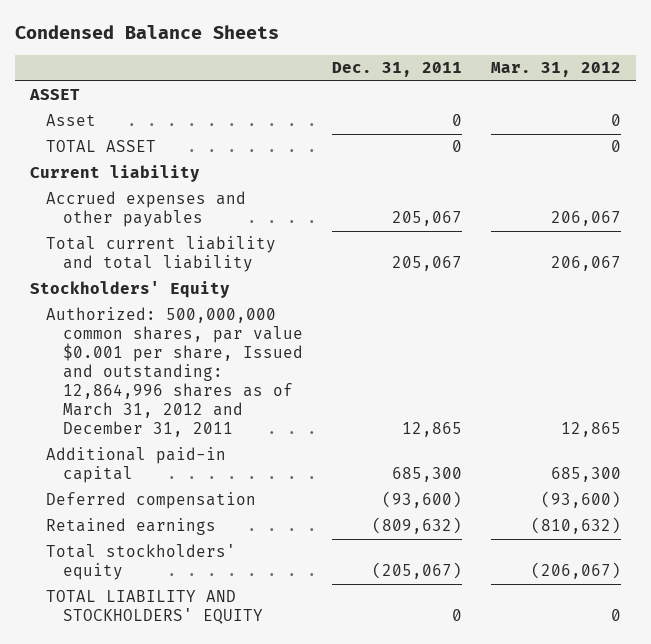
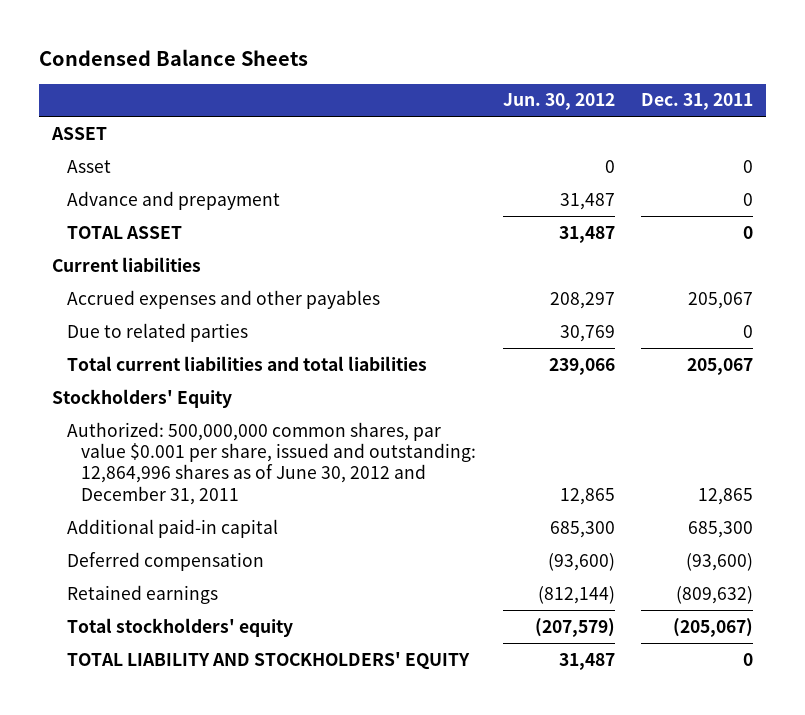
[491,62,622,78] Mar. 31, 2012 -> none
none -> [502,93,615,111] Jun. 30, 2012
none -> [66,190,280,210] Advance and prepayment
[29,165,200,183] Current liability -> [52,256,202,272] Current liabilities
none -> [66,322,248,342] Due to related parties
[46,236,277,273] Total current liability and total liability -> [66,355,427,371] Total current liabilities and total liabilities
[46,307,303,438] Authorized: 500,000,000 common shares, par value $0.001 per share, Issued and outstanding: 12,864,996 shares as of March 31, 2012 and December 31, 2011 -> [66,421,477,505] Authorized: 500,000,000 common shares, par value $0.001 per share, issued and outstanding: 12,864,996 shares as of June 30, 2012 and December 31, 2011

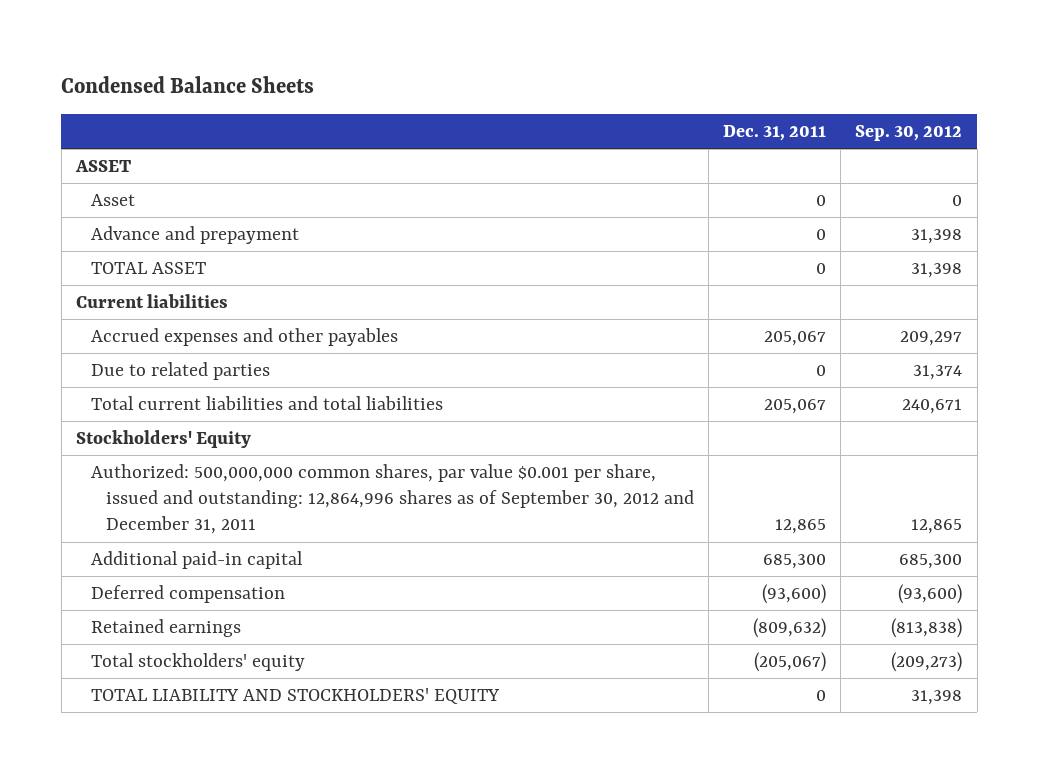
[502,93,615,111] Jun. 30, 2012 -> none
none -> [855,125,963,142] Sep. 30, 2012
[66,421,477,505] Authorized: 500,000,000 common shares, par value $0.001 per share, issued and outstanding: 12,864,996 shares as of June 30, 2012 and December 31, 2011 -> [90,463,694,535] Authorized: 500,000,000 common shares, par value $0.001 per share, issued and outstanding: 12,864,996 shares as of September 30, 2012 and December 31, 2011

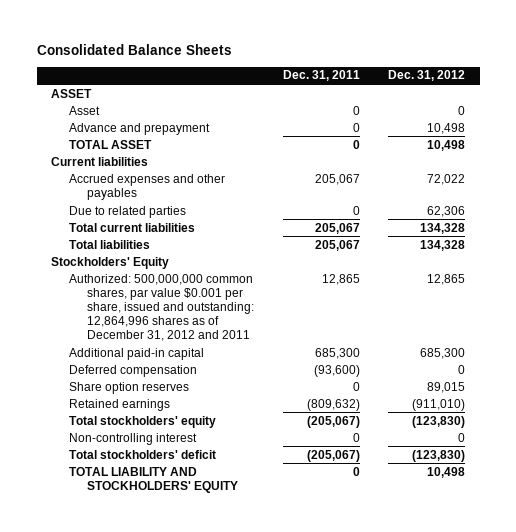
[61,76,315,94] Condensed Balance Sheets -> [36,43,232,55] Consolidated Balance Sheets
[855,125,963,142] Sep. 30, 2012 -> none
none -> [388,70,466,82] Dec. 31, 2012
[90,395,443,410] Total current liabilities and total liabilities -> [68,222,195,232] Total current liabilities
none -> [68,239,150,249] Total liabilities
[90,463,694,535] Authorized: 500,000,000 common shares, par value $0.001 per share, issued and outstanding: 12,864,996 shares as of September 30, 2012 and December 31, 2011 -> [68,273,254,342] Authorized: 500,000,000 common shares, par value $0.001 per share, issued and outstanding: 12,864,996 shares as of December 31, 2012 and 2011
none -> [68,381,189,394] Share option reserves
none -> [68,432,197,445] Non-controlling interest
none -> [68,449,216,459] Total stockholders' deficit

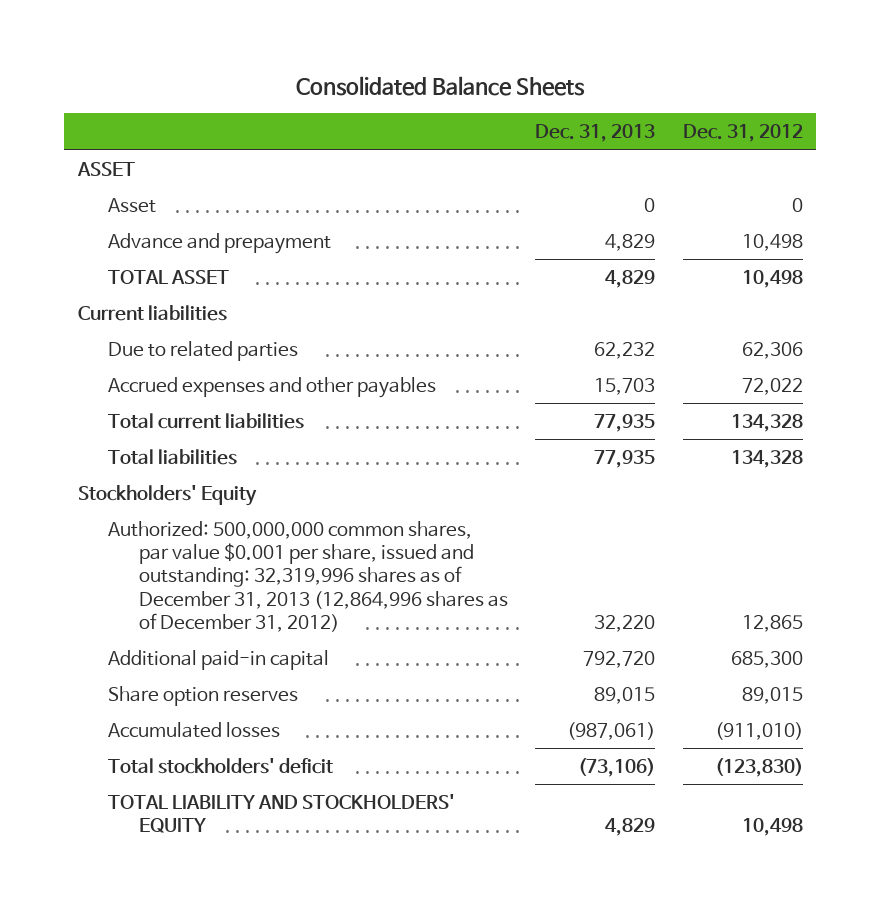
[282,70,360,82] Dec. 31, 2011 -> none
none -> [535,124,656,143] Dec. 31, 2013
[68,173,225,200] Accrued expenses and other payables -> [108,377,437,399] Accrued expenses and other payables
[68,273,254,342] Authorized: 500,000,000 common shares, par value $0.001 per share, issued and outstanding: 12,864,996 shares as of December 31, 2012 and 2011 -> [108,521,508,632] Authorized: 500,000,000 common shares, par value $0.001 per share, issued and outstanding: 32,319,996 shares as of December 31, 2013 (12,864,996 shares as of December 31, 2012)
[68,364,197,377] Deferred compensation -> none
[68,415,216,428] Total stockholders' equity -> none
[68,432,197,445] Non-controlling interest -> none
[68,398,170,411] Retained earnings -> [108,722,281,739] Accumulated losses

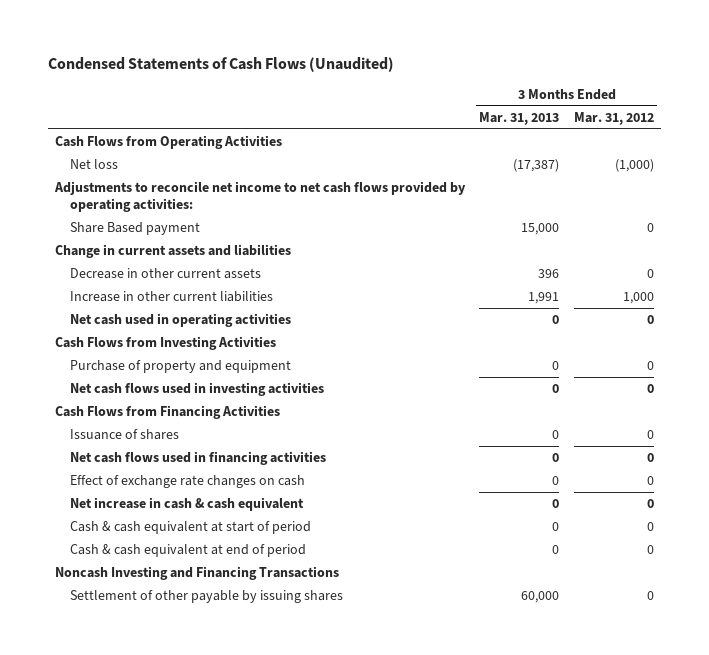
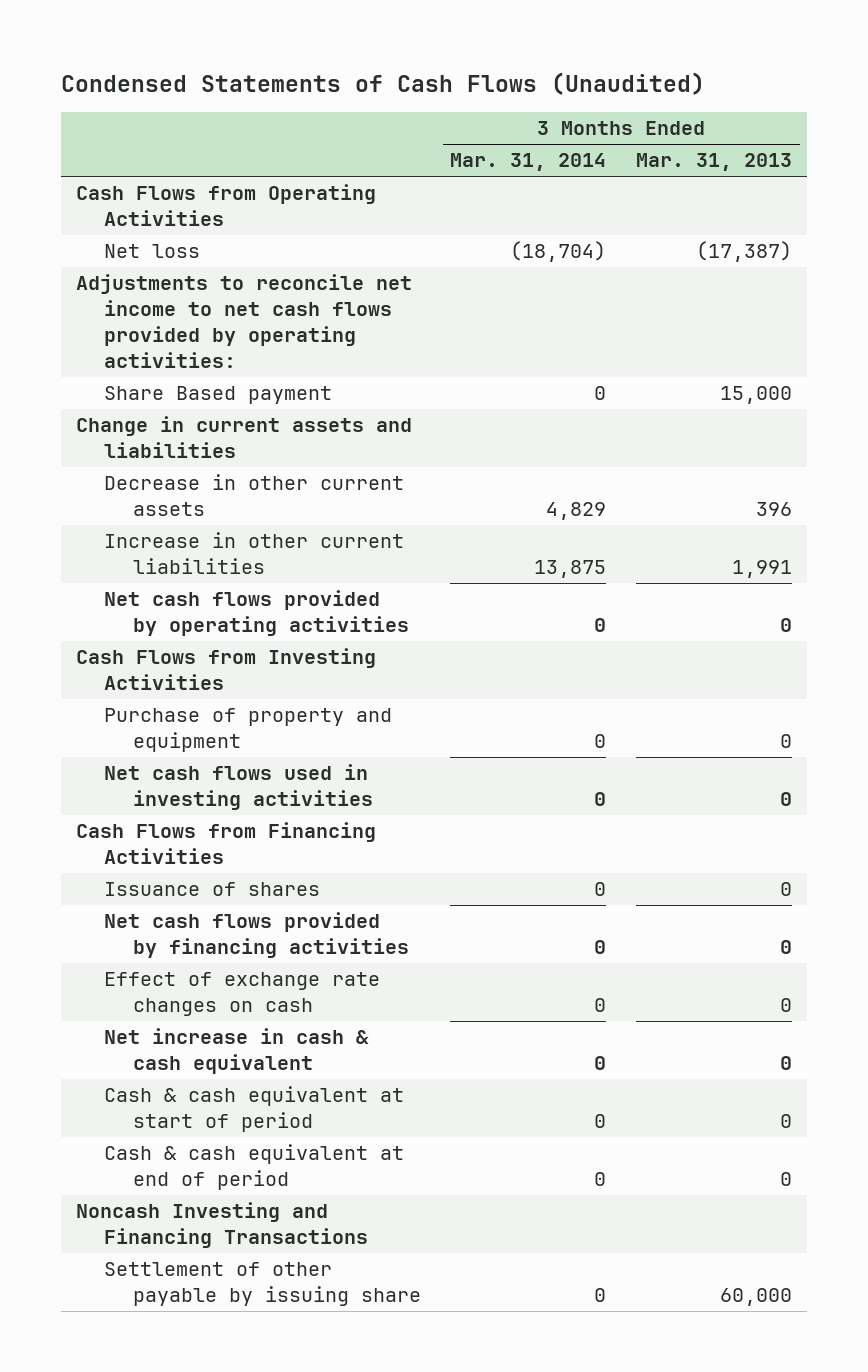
[573,111,654,125] Mar. 31, 2012 -> none
none -> [450,153,607,172] Mar. 31, 2014
[69,312,291,327] Net cash used in operating activities -> [104,590,409,637] Net cash flows provided by operating activities
[69,450,326,465] Net cash flows used in financing activities -> [104,912,409,959] Net cash flows provided by financing activities
[69,589,343,603] Settlement of other payable by issuing shares -> [104,1262,421,1307] Settlement of other payable by issuing share

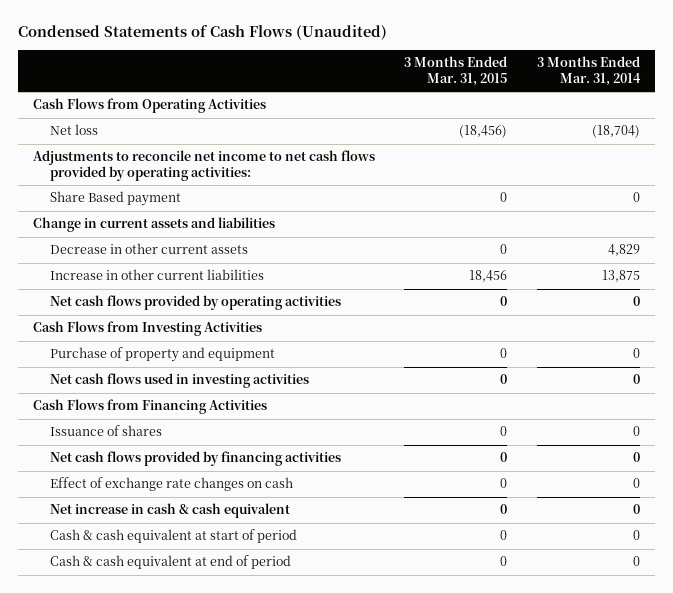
[636,153,793,172] Mar. 31, 2013 -> none
none -> [404,56,508,87] 3 Months Ended Mar. 31, 2015
[76,1202,369,1249] Noncash Investing and Financing Transactions -> none
[104,1262,421,1307] Settlement of other payable by issuing share -> none

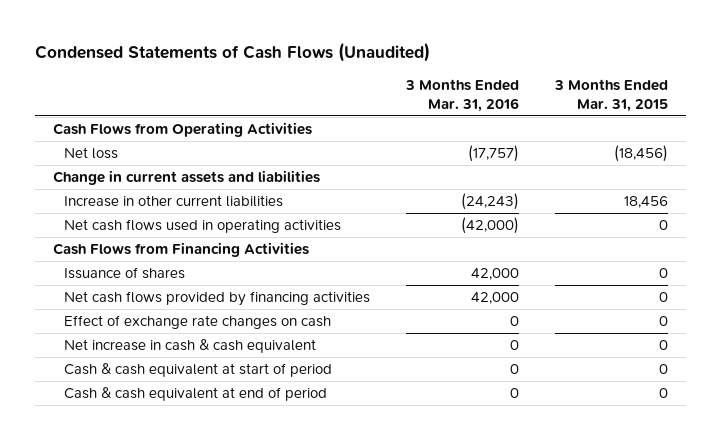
[537,56,642,87] 3 Months Ended Mar. 31, 2014 -> none
none -> [404,78,519,112] 3 Months Ended Mar. 31, 2016
[32,150,375,182] Adjustments to reconcile net income to net cash flows provided by operating activities: -> none
[50,191,182,207] Share Based payment -> none
[50,243,249,255] Decrease in other current assets -> none
[32,321,262,337] Cash Flows from Investing Activities -> none
[50,347,276,363] Purchase of property and equipment -> none
[50,373,310,389] Net cash flows used in investing activities -> none
[50,295,342,311] Net cash flows provided by operating activities -> [63,218,341,233] Net cash flows used in operating activities

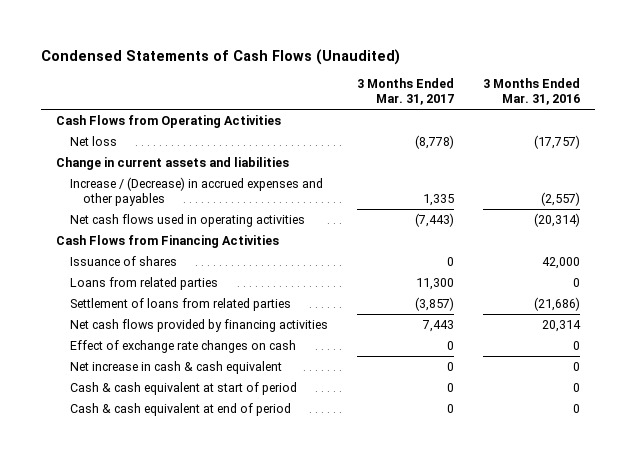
[553,78,668,112] 3 Months Ended Mar. 31, 2015 -> none
none -> [356,78,454,106] 3 Months Ended Mar. 31, 2017
[63,194,283,207] Increase in other current liabilities -> none
none -> [69,176,323,206] Increase / (Decrease) in accrued expenses and other payables
[460,216,519,234] (42,000) -> [534,212,581,227] (20,314)
none -> [69,276,218,290] Loans from related parties
none -> [69,297,291,311] Settlement of loans from related parties
[470,291,519,304] 42,000 -> [542,319,582,332] 20,314

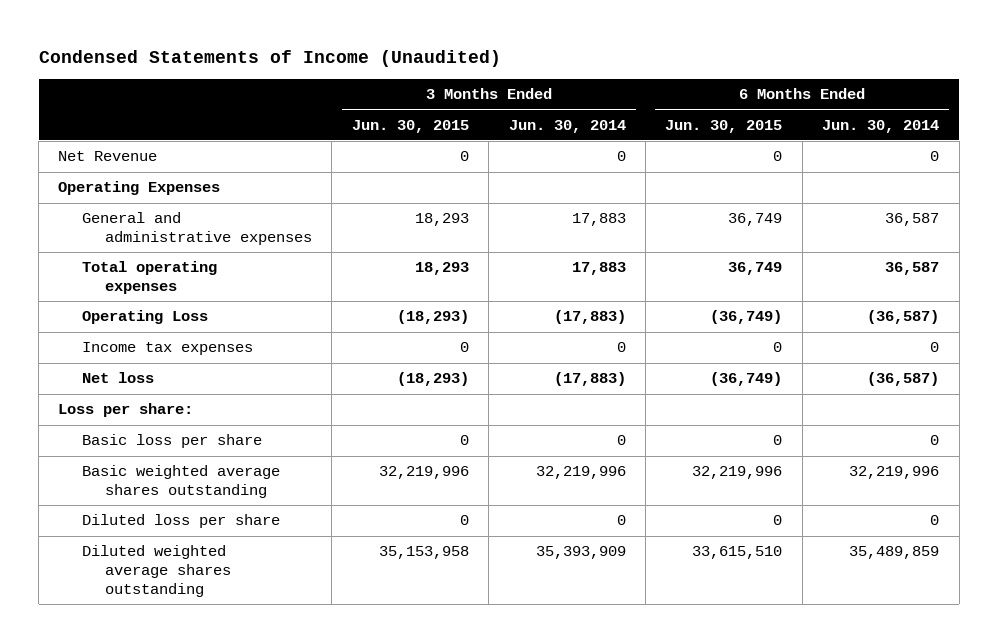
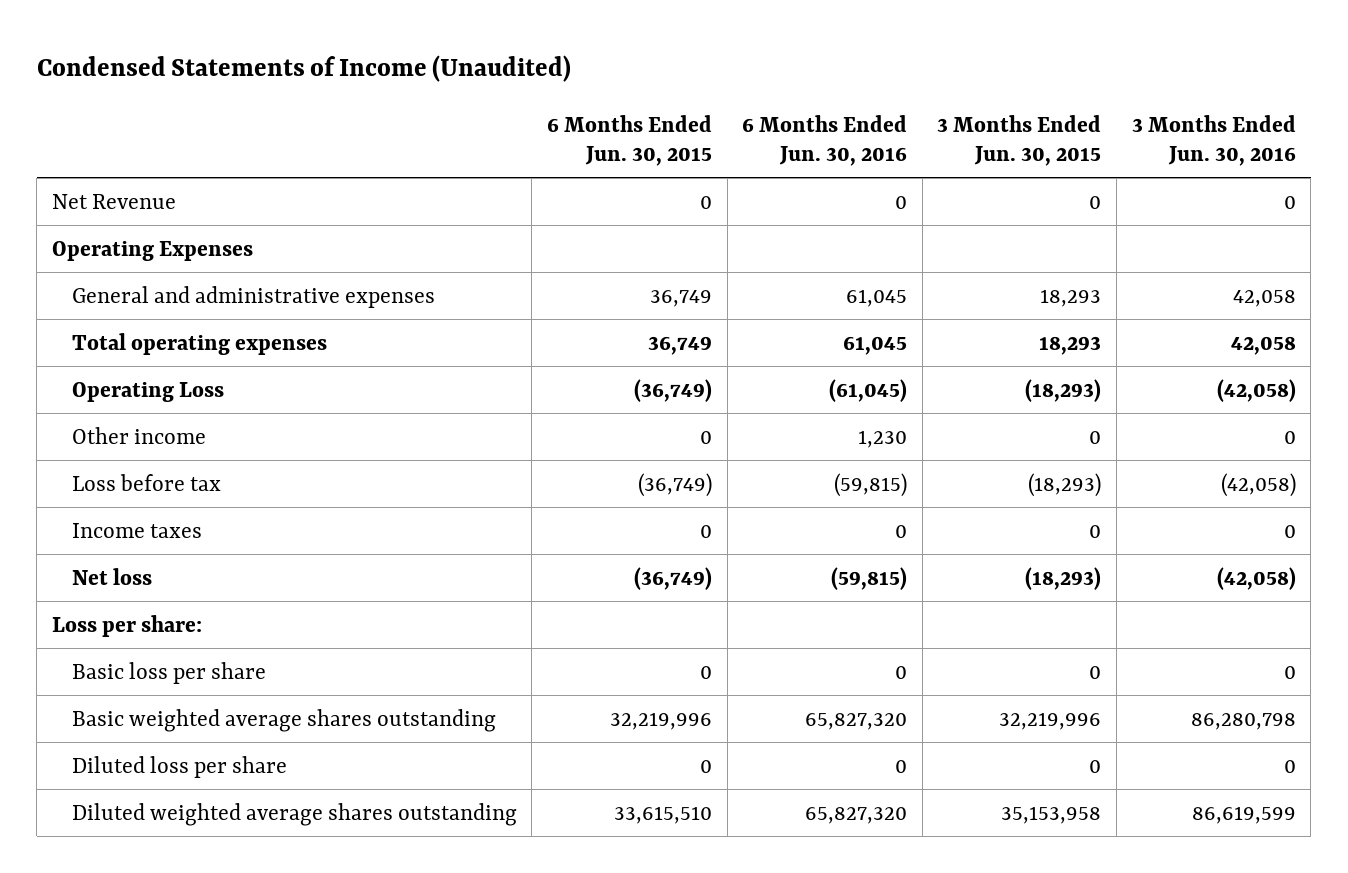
[508,119,626,133] Jun. 30, 2014 -> none
[822,119,940,133] Jun. 30, 2014 -> none
none -> [742,114,908,166] 6 Months Ended Jun. 30, 2016
none -> [1131,114,1296,166] 3 Months Ended Jun. 30, 2016
none -> [71,426,206,444] Other income
none -> [71,473,221,491] Loss before tax
[81,342,253,356] Income tax expenses -> [71,522,202,538] Income taxes

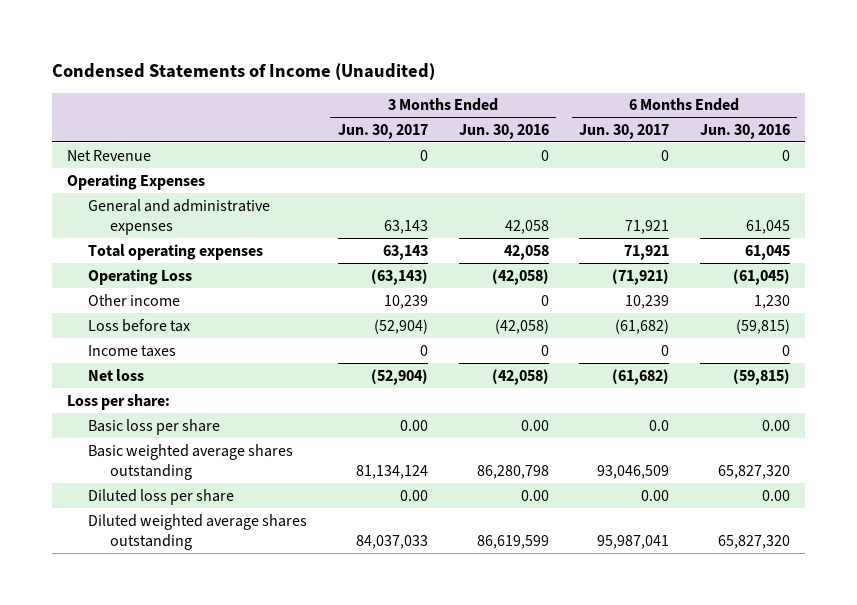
[546,114,712,166] 6 Months Ended Jun. 30, 2015 -> none
[937,114,1102,166] 3 Months Ended Jun. 30, 2015 -> none
none -> [338,123,429,139] Jun. 30, 2017
none -> [579,123,670,139] Jun. 30, 2017
[895,665,908,679] 0 -> [761,419,790,431] 0.00
[1283,665,1296,679] 0 -> [520,419,549,431] 0.00
[895,759,908,773] 0 -> [761,489,790,501] 0.00
[1283,759,1296,773] 0 -> [520,489,549,501] 0.00

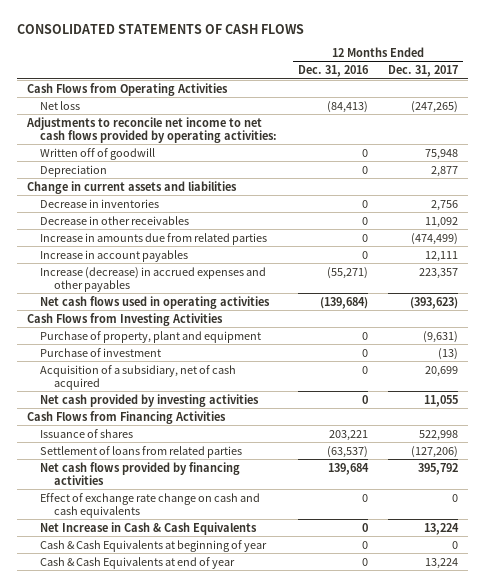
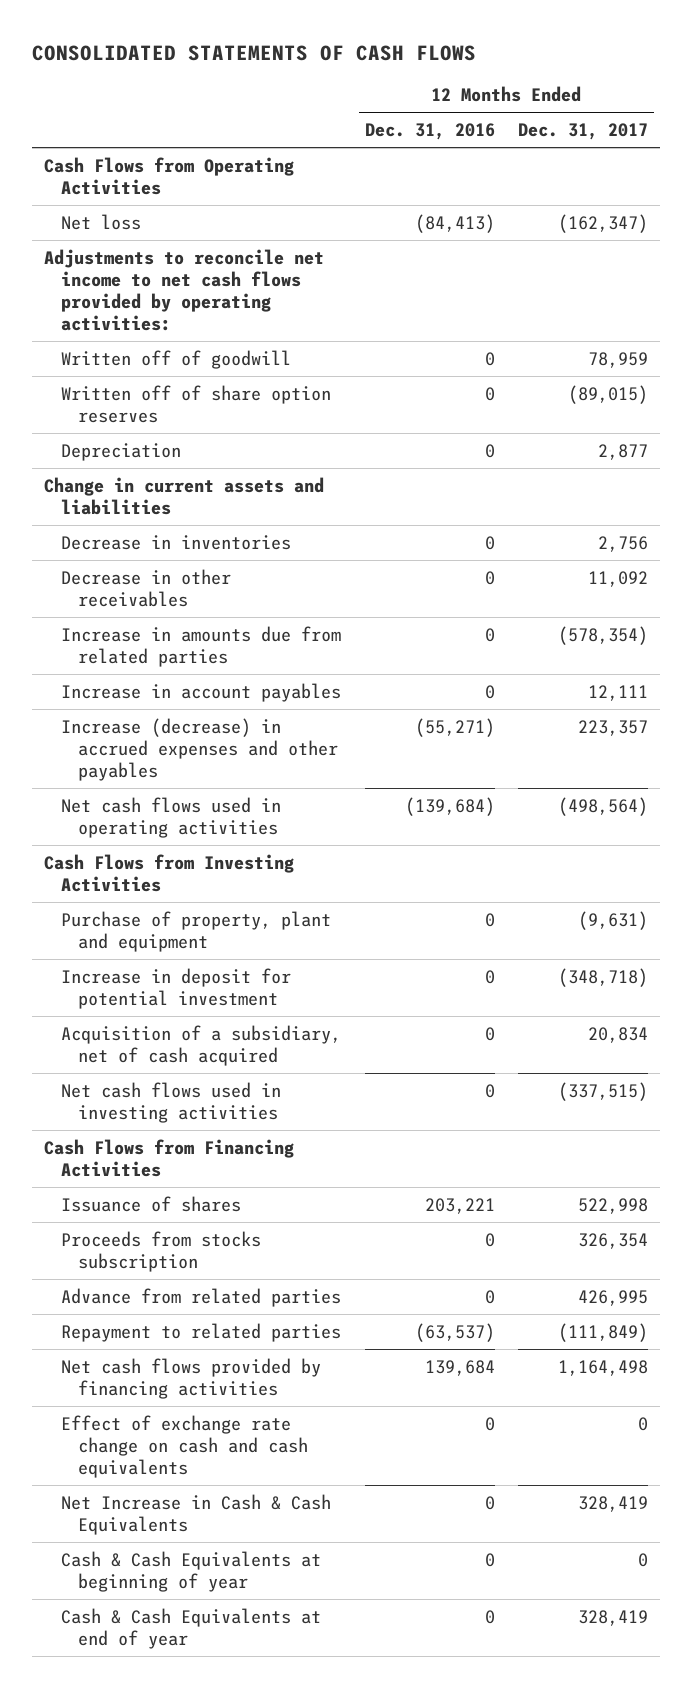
[411,100,459,113] (247,265) -> [558,213,649,233] (162,347)
[425,148,459,160] 75,948 -> [588,351,649,368] 78,959
none -> [60,384,331,423] Written off of share option reserves
[411,232,459,245] (474,499) -> [558,625,649,645] (578,354)
[410,296,459,309] (393,623) -> [558,796,649,816] (498,564)
[40,347,162,357] Purchase of investment -> none
none -> [60,967,291,1009] Increase in deposit for potential investment
[425,365,459,377] 20,699 -> [588,1026,649,1043] 20,834
[40,393,260,407] Net cash provided by investing activities -> [60,1081,281,1123] Net cash flows used in investing activities
[424,394,459,407] 11,055 -> [558,1081,649,1101] (337,515)
none -> [60,1230,261,1272] Proceeds from stocks subscription
none -> [60,1287,341,1307] Advance from related parties
[40,445,243,458] Settlement of loans from related parties -> [60,1322,341,1342] Repayment to related parties
[411,445,459,458] (127,206) -> [558,1322,649,1342] (111,849)
[418,462,459,475] 395,792 -> [558,1359,649,1376] 1,164,498
[424,522,460,535] 13,224 -> [578,1495,649,1512] 328,419
[425,557,459,569] 13,224 -> [578,1609,649,1626] 328,419

